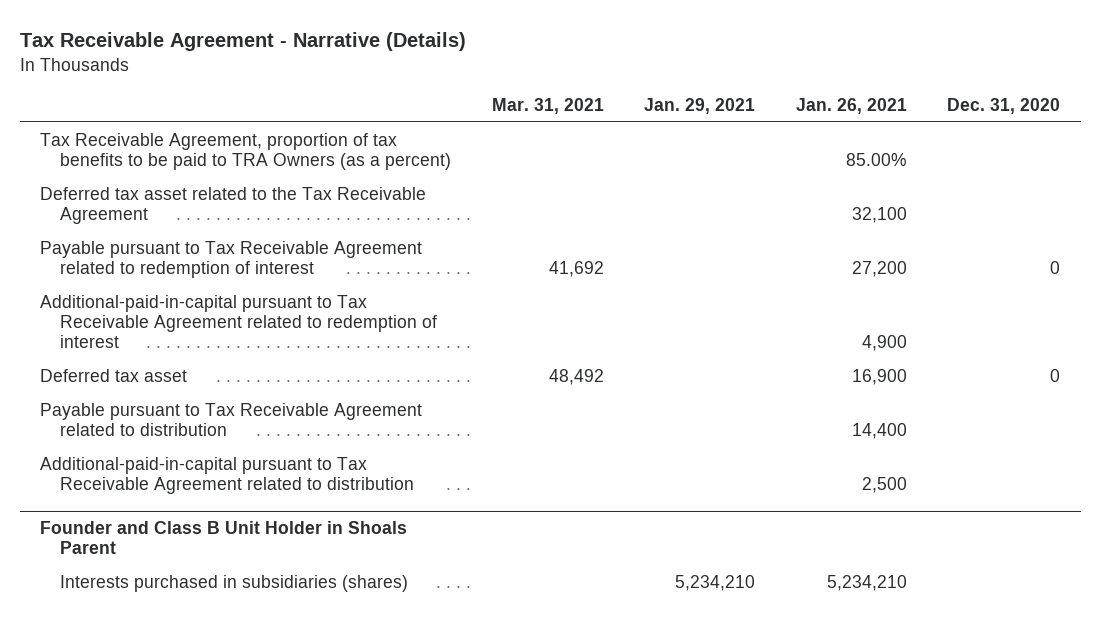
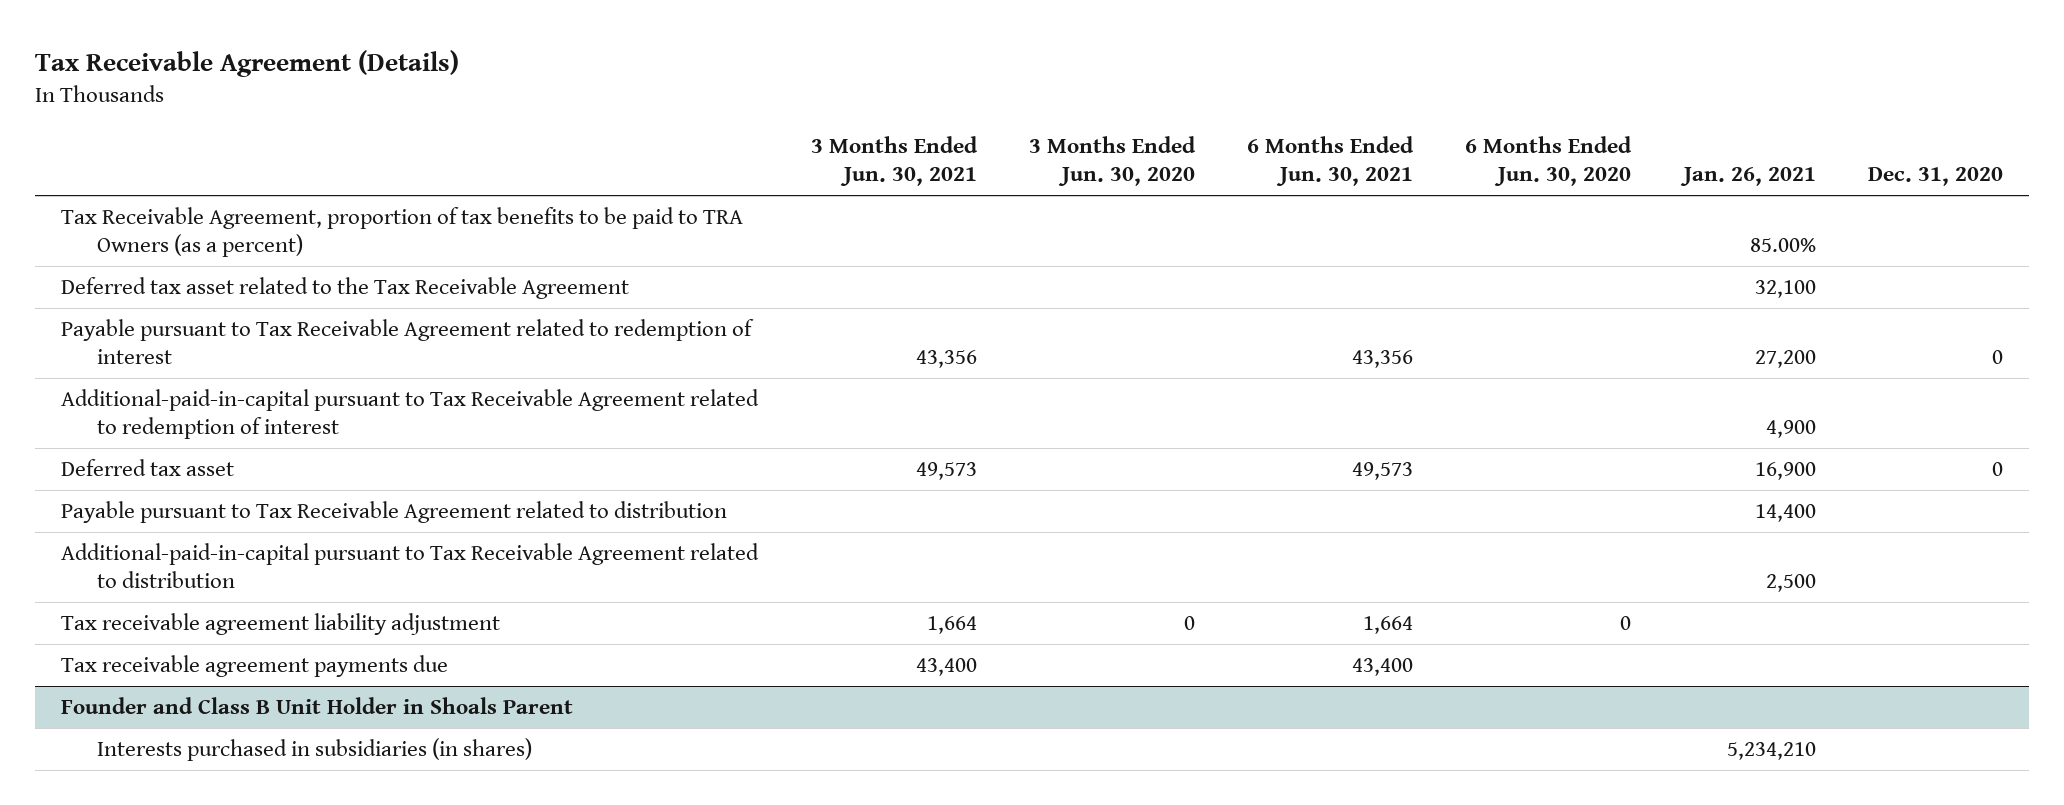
[19,32,466,52] Tax Receivable Agreement - Narrative (Details) -> [35,49,460,77] Tax Receivable Agreement (Details)
[491,98,604,115] Mar. 31, 2021 -> none
[644,98,756,115] Jan. 29, 2021 -> none
none -> [810,136,978,187] 3 Months Ended Jun. 30, 2021
none -> [1028,136,1196,187] 3 Months Ended Jun. 30, 2020
none -> [1247,136,1415,187] 6 Months Ended Jun. 30, 2021
none -> [1465,136,1633,187] 6 Months Ended Jun. 30, 2020
none -> [61,613,501,636] Tax receivable agreement liability adjustment
none -> [61,655,449,678] Tax receivable agreement payments due
[60,574,409,592] Interests purchased in subsidiaries (shares) -> [96,738,532,762] Interests purchased in subsidiaries (in shares)

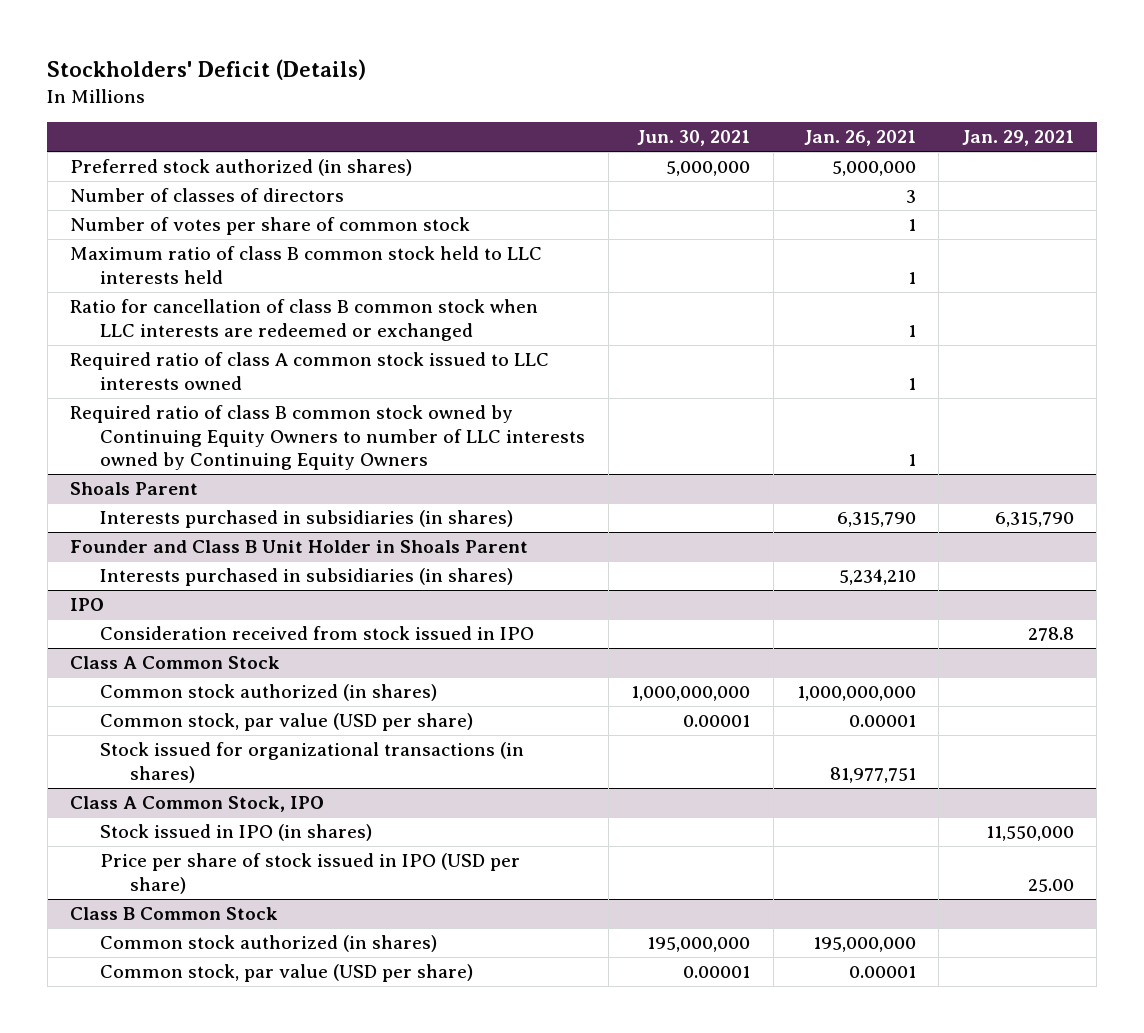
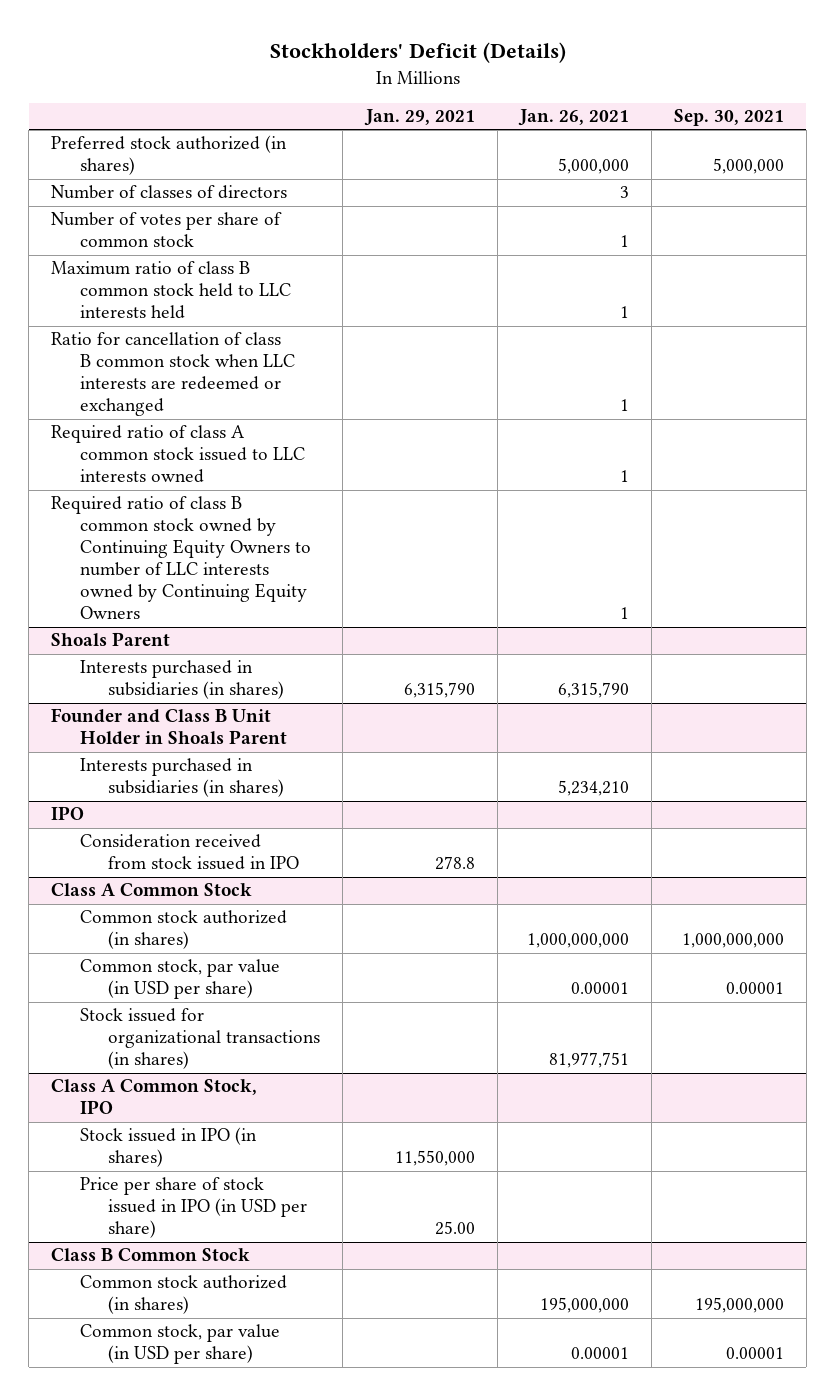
[637,130,751,147] Jun. 30, 2021 -> none
none -> [673,109,784,127] Sep. 30, 2021
[100,713,474,732] Common stock, par value (USD per share) -> [79,959,280,1000] Common stock, par value (in USD per share)
[100,853,521,894] Price per share of stock issued in IPO (USD per share) -> [79,1177,308,1239] Price per share of stock issued in IPO (in USD per share)
[100,964,474,983] Common stock, par value (USD per share) -> [79,1324,280,1365] Common stock, par value (in USD per share)

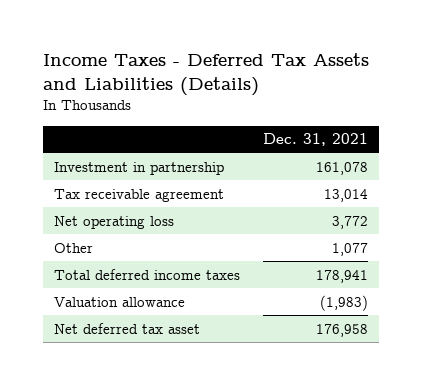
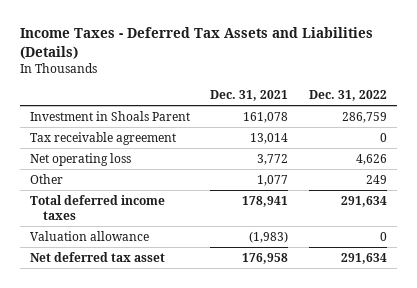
none -> [308,90,387,102] Dec. 31, 2022
[53,161,224,175] Investment in partnership -> [30,110,191,121] Investment in Shoals Parent

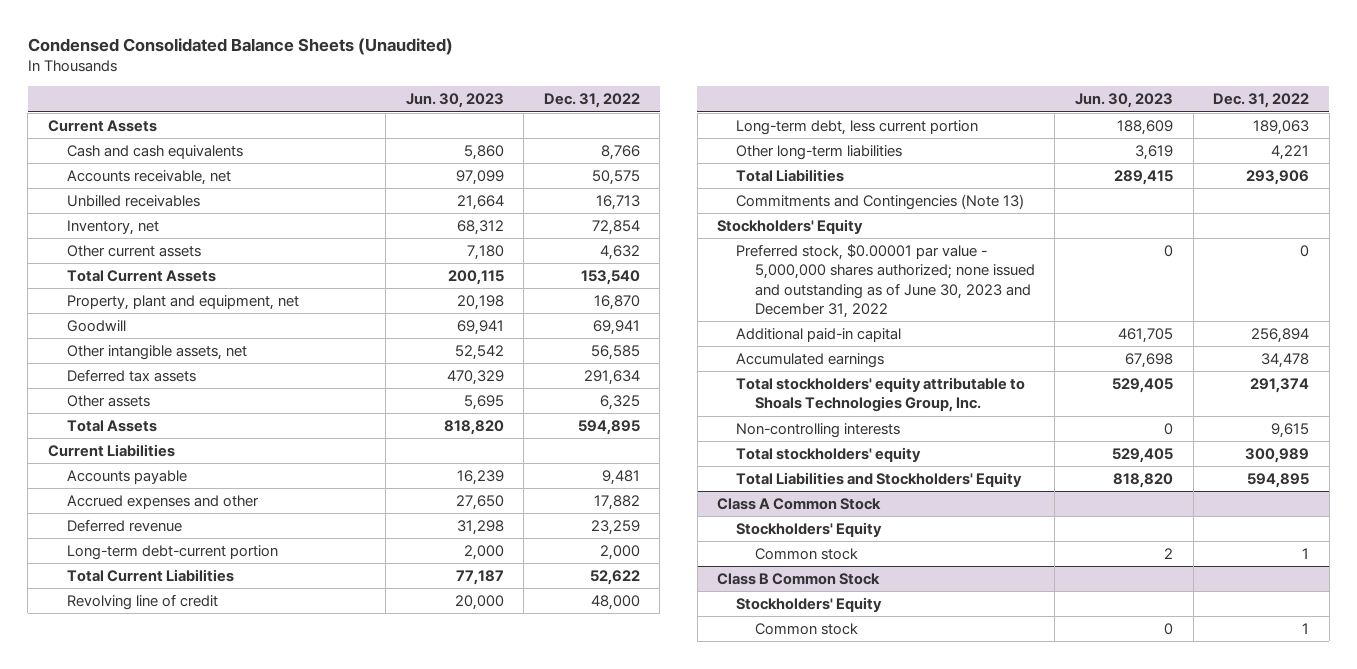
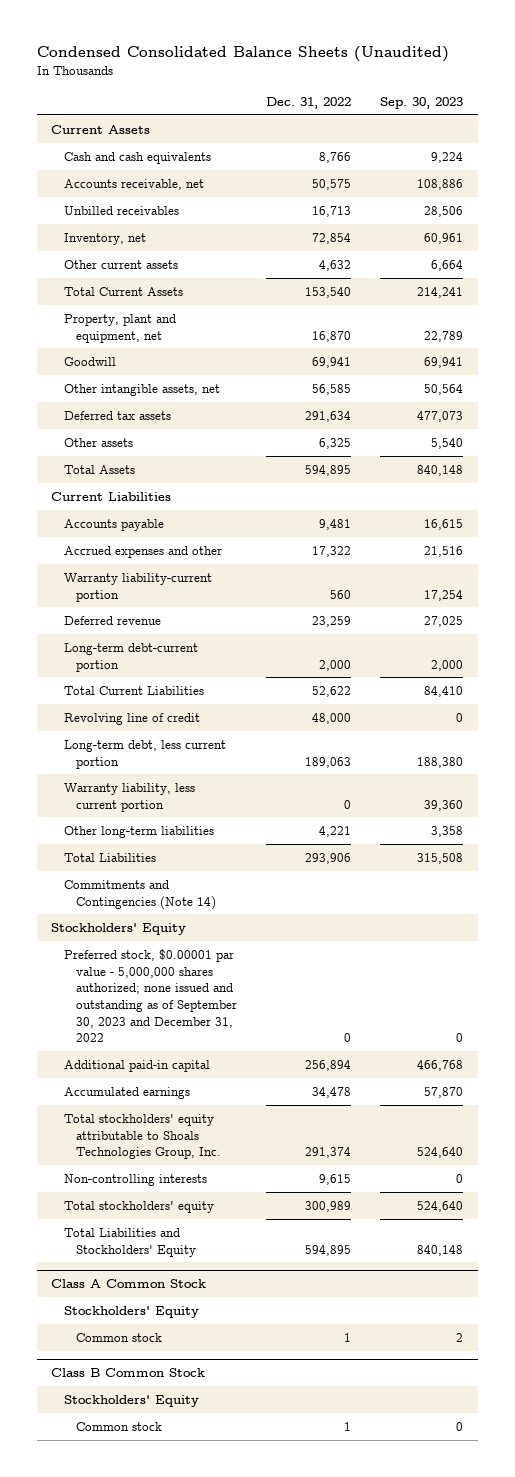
[405,93,504,109] Jun. 30, 2023 -> none
none -> [380,97,464,110] Sep. 30, 2023
[593,494,640,510] 17,882 -> [312,545,352,557] 17,322
none -> [63,572,212,602] Warranty liability-current portion
none -> [63,782,195,812] Warranty liability, less current portion
[736,193,1025,210] Commitments and Contingencies (Note 13) -> [63,879,217,910] Commitments and Contingencies (Note 14)
[736,243,1035,318] Preferred stock, $0.00001 par value - 5,000,000 shares authorized; none issued and outstanding as of June 30, 2023 and December 31, 2022 -> [63,948,238,1043] Preferred stock, $0.00001 par value - 5,000,000 shares authorized; none issued and outstanding as of September 30, 2023 and December 31, 2022

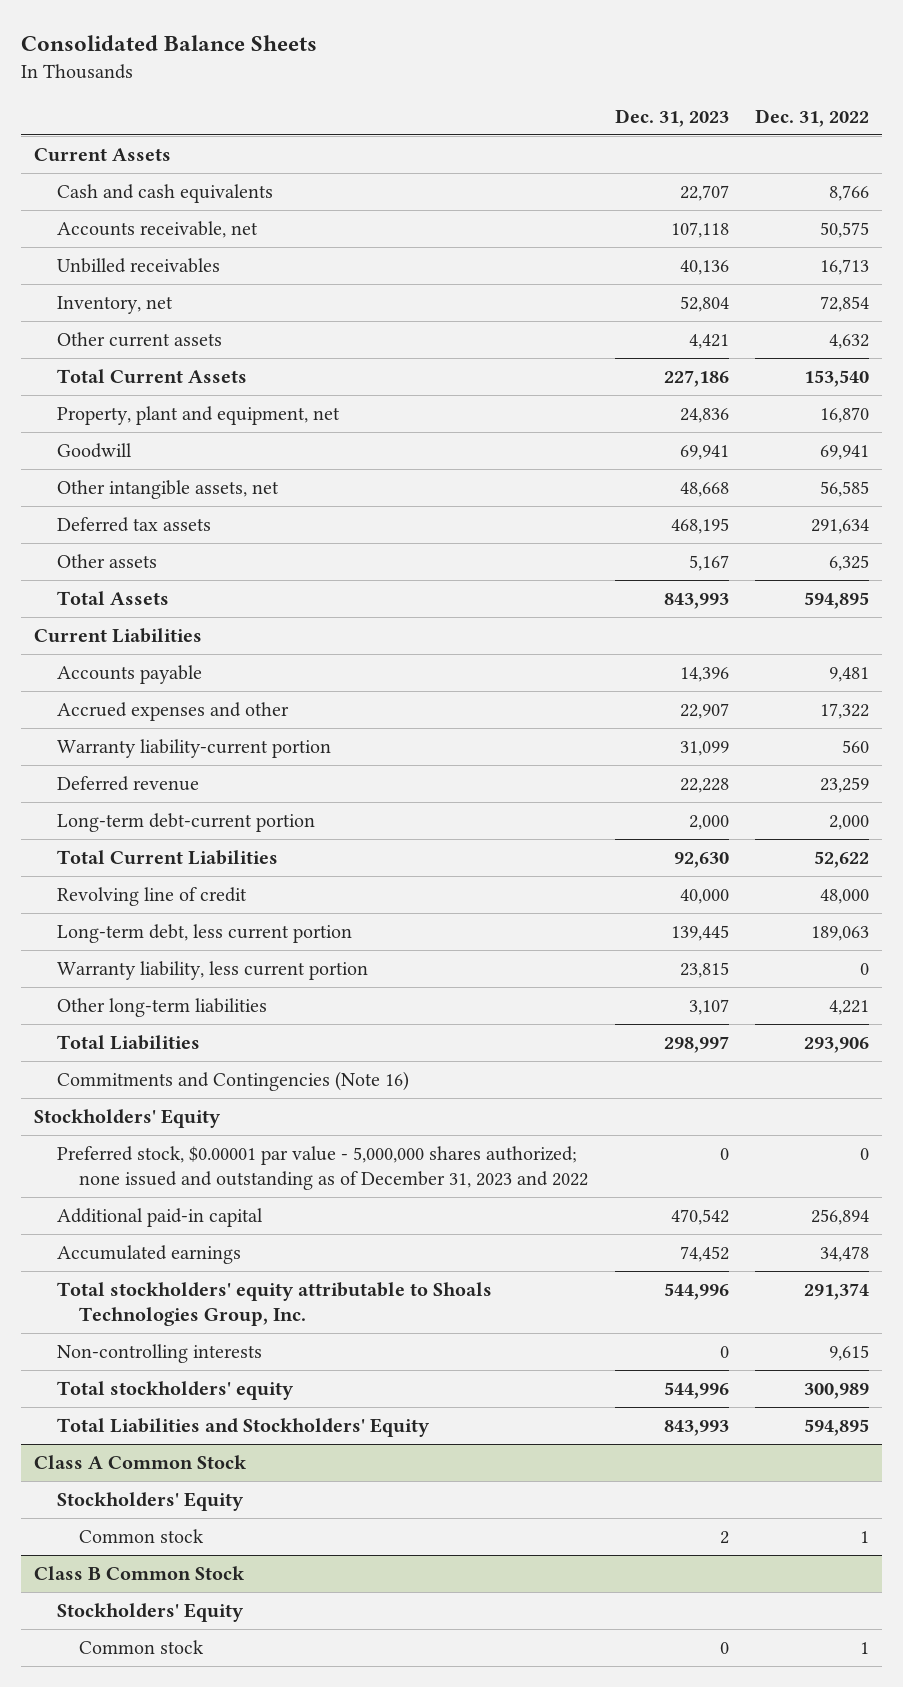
[36,46,449,63] Condensed Consolidated Balance Sheets (Unaudited) -> [20,35,317,52] Consolidated Balance Sheets
[380,97,464,110] Sep. 30, 2023 -> none
none -> [614,108,729,127] Dec. 31, 2023
[63,879,217,910] Commitments and Contingencies (Note 14) -> [56,1070,409,1091] Commitments and Contingencies (Note 16)
[63,948,238,1043] Preferred stock, $0.00001 par value - 5,000,000 shares authorized; none issued and outstanding as of September 30, 2023 and December 31, 2022 -> [56,1145,589,1190] Preferred stock, $0.00001 par value - 5,000,000 shares authorized; none issued and outstanding as of December 31, 2023 and 2022

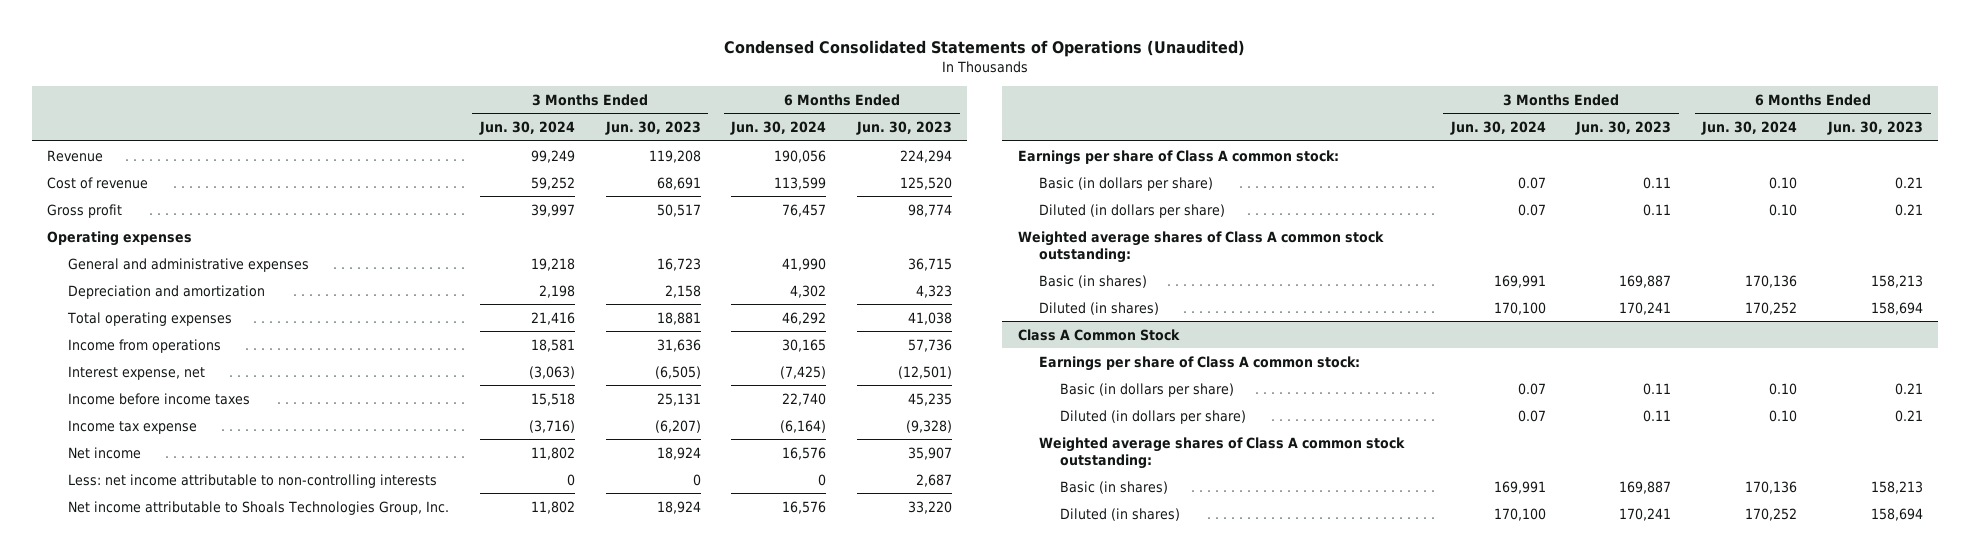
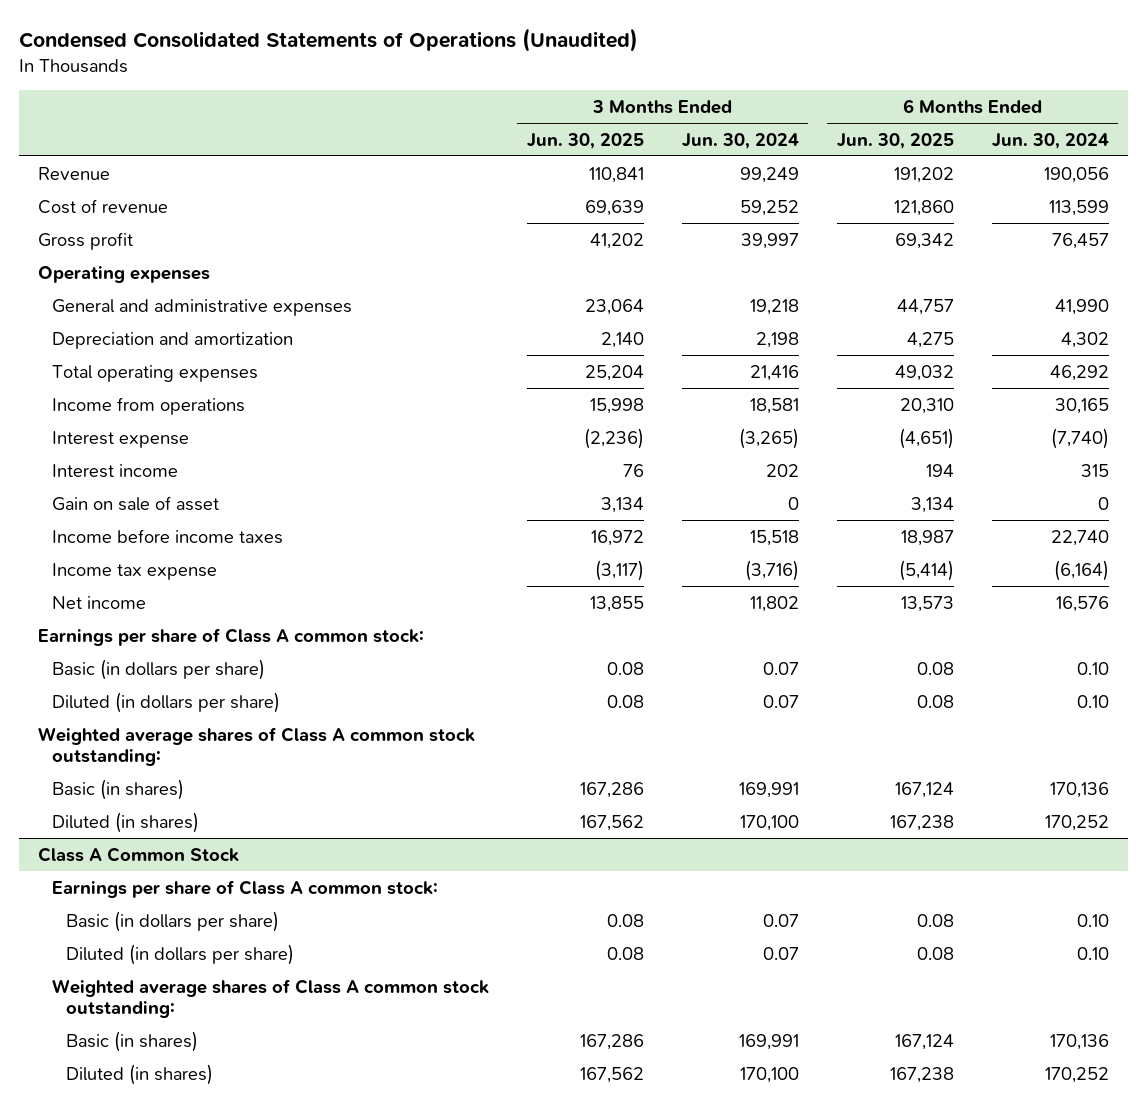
[604,121,701,136] Jun. 30, 2023 -> none
[856,121,953,136] Jun. 30, 2023 -> none
none -> [526,132,644,149] Jun. 30, 2025
none -> [836,132,954,149] Jun. 30, 2025
[68,365,206,380] Interest expense, net -> [51,430,189,448] Interest expense
[528,365,575,379] (3,063) -> [738,427,799,449] (3,265)
[780,365,827,379] (7,425) -> [1050,427,1109,449] (7,740)
none -> [51,463,178,478] Interest income
none -> [51,495,219,511] Gain on sale of asset
[68,473,438,488] Less: net income attributable to non-controlling interests -> none
[68,500,450,515] Net income attributable to Shoals Technologies Group, Inc. -> none

